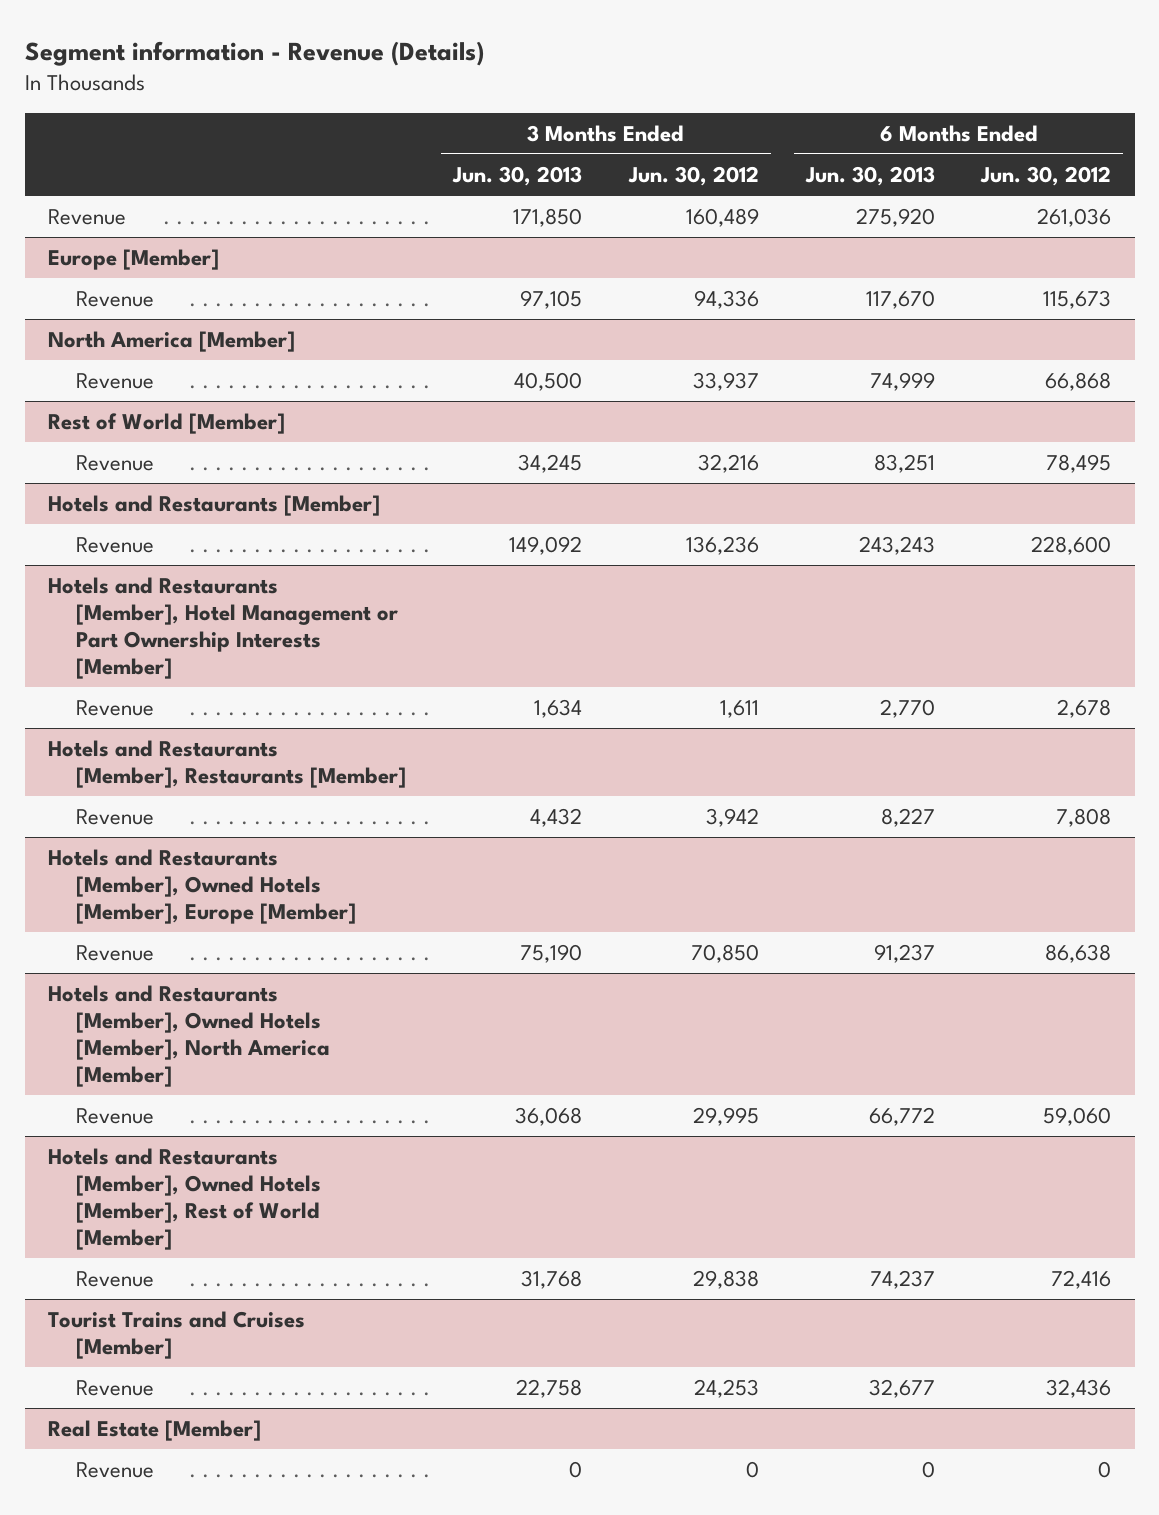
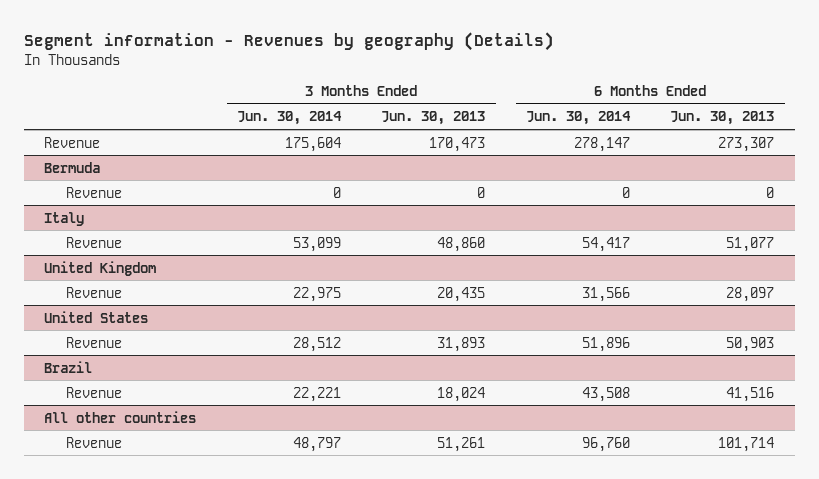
[24,40,484,66] Segment information - Revenue (Details) -> [24,31,555,51] Segment information - Revenues by geography (Details)
[627,165,759,186] Jun. 30, 2012 -> none
[980,165,1112,186] Jun. 30, 2012 -> none
none -> [236,111,342,126] Jun. 30, 2014
none -> [525,111,631,126] Jun. 30, 2014
[48,249,220,271] Europe [Member] -> none
[76,291,155,308] Revenue -> none
[48,331,296,353] North America [Member] -> none
[76,373,155,390] Revenue -> none
[48,413,286,435] Rest of World [Member] -> none
[76,455,155,472] Revenue -> none
[48,495,381,517] Hotels and Restaurants [Member] -> none
[76,537,155,554] Revenue -> none
[48,577,399,679] Hotels and Restaurants [Member], Hotel Management or Part Ownership Interests [Member] -> none
[76,700,155,717] Revenue -> none
[48,740,407,788] Hotels and Restaurants [Member], Restaurants [Member] -> none
[76,809,155,826] Revenue -> none
[48,849,357,924] Hotels and Restaurants [Member], Owned Hotels [Member], Europe [Member] -> none
[76,945,155,962] Revenue -> none
[48,985,331,1087] Hotels and Restaurants [Member], Owned Hotels [Member], North America [Member] -> none
[76,1108,155,1125] Revenue -> none
[48,1148,322,1250] Hotels and Restaurants [Member], Owned Hotels [Member], Rest of World [Member] -> none
[76,1271,155,1288] Revenue -> none
[48,1311,306,1359] Tourist Trains and Cruises [Member] -> none
[76,1380,155,1397] Revenue -> none
[48,1420,262,1442] Real Estate [Member] -> none
[513,208,583,228] 171,850 -> [429,136,486,152] 170,473
[855,208,935,228] 275,920 -> [718,136,775,152] 273,307
none -> [44,161,101,173] Bermuda
none -> [44,211,85,226] Italy
none -> [65,236,122,248] Revenue
none -> [44,260,157,276] United Kingdom
none -> [65,286,122,298] Revenue
none -> [44,310,149,323] United States
none -> [65,336,122,348] Revenue
none -> [44,360,93,373] Brazil
none -> [65,386,122,398] Revenue
none -> [44,410,197,423] All other countries
none -> [65,436,122,448] Revenue

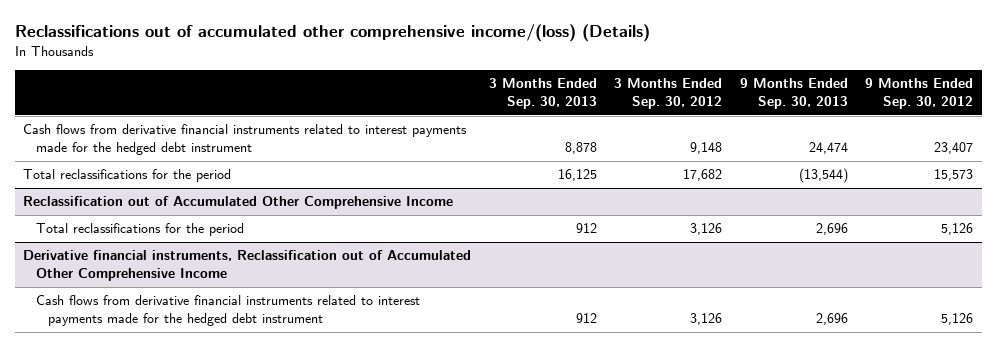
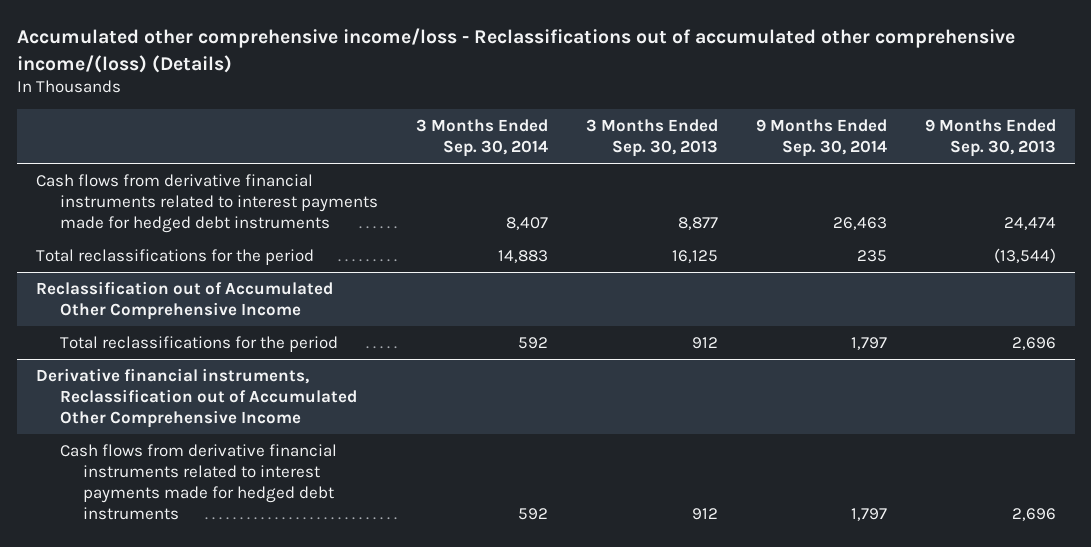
[14,23,650,42] Reclassifications out of accumulated other comprehensive income/(loss) (Details) -> [16,28,1015,73] Accumulated other comprehensive income/loss - Reclassifications out of accumulated other comprehensive income/(loss) (Details)
[614,78,723,110] 3 Months Ended Sep. 30, 2012 -> none
[865,78,974,110] 9 Months Ended Sep. 30, 2012 -> none
none -> [415,119,548,158] 3 Months Ended Sep. 30, 2014
none -> [755,119,887,158] 9 Months Ended Sep. 30, 2014
[23,124,468,156] Cash flows from derivative financial instruments related to interest payments made for the hedged debt instrument -> [35,173,378,234] Cash flows from derivative financial instruments related to interest payments made for hedged debt instruments
[564,142,597,155] 8,878 -> [677,217,718,231] 8,877
[35,295,420,327] Cash flows from derivative financial instruments related to interest payments made for the hedged debt instrument -> [59,443,337,521] Cash flows from derivative financial instruments related to interest payments made for hedged debt instruments

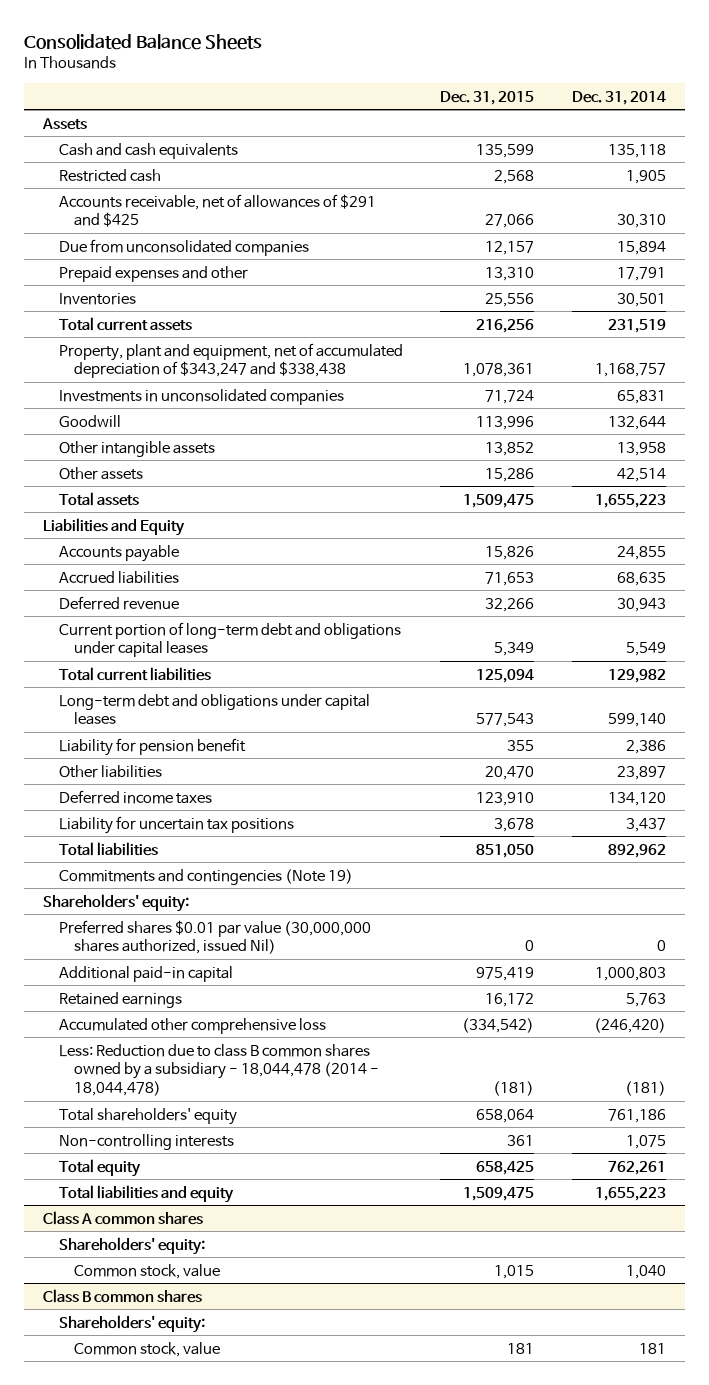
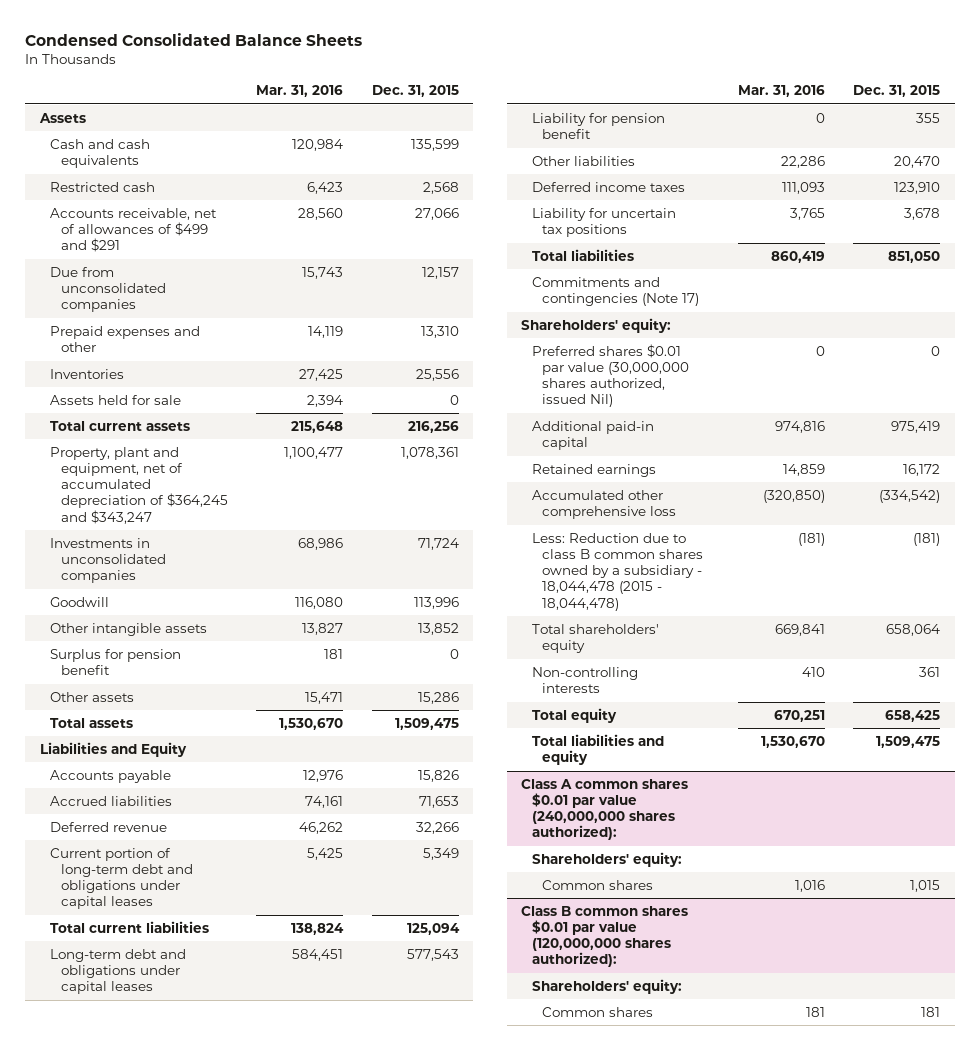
[24,33,263,50] Consolidated Balance Sheets -> [25,33,363,47] Condensed Consolidated Balance Sheets
[572,90,667,105] Dec. 31, 2014 -> none
none -> [256,85,344,98] Mar. 31, 2016
[58,193,376,228] Accounts receivable, net of allowances of $291 and $425 -> [50,207,218,253] Accounts receivable, net of allowances of $499 and $291
none -> [50,394,182,405] Assets held for sale
[58,342,403,379] Property, plant and equipment, net of accumulated depreciation of $343,247 and $338,438 -> [50,446,228,524] Property, plant and equipment, net of accumulated depreciation of $364,245 and $343,247
none -> [50,648,182,676] Surplus for pension benefit
[58,868,353,885] Commitments and contingencies (Note 19) -> [531,276,700,307] Commitments and contingencies (Note 17)
[58,1043,380,1097] Less: Reduction due to class B common shares owned by a subsidiary - 18,044,478 (2014 - 18,044,478) -> [531,532,704,611] Less: Reduction due to class B common shares owned by a subsidiary - 18,044,478 (2015 - 18,044,478)
[43,1210,204,1225] Class A common shares -> [520,778,688,841] Class A common shares $0.01 par value (240,000,000 shares authorized):
[74,1263,221,1279] Common stock, value -> [542,879,654,890] Common shares
[43,1288,203,1303] Class B common shares -> [520,905,688,968] Class B common shares $0.01 par value (120,000,000 shares authorized):
[74,1341,221,1357] Common stock, value -> [542,1006,654,1017] Common shares

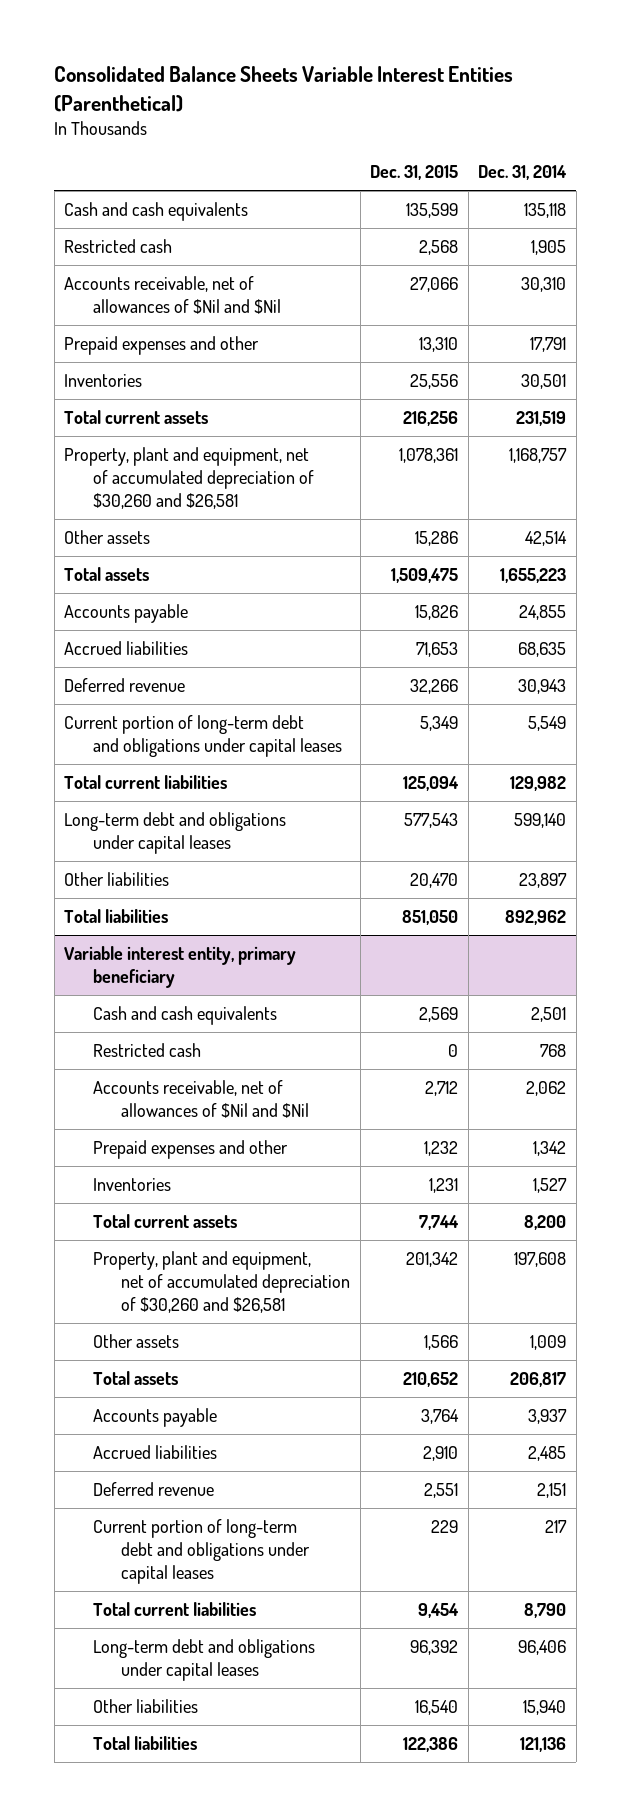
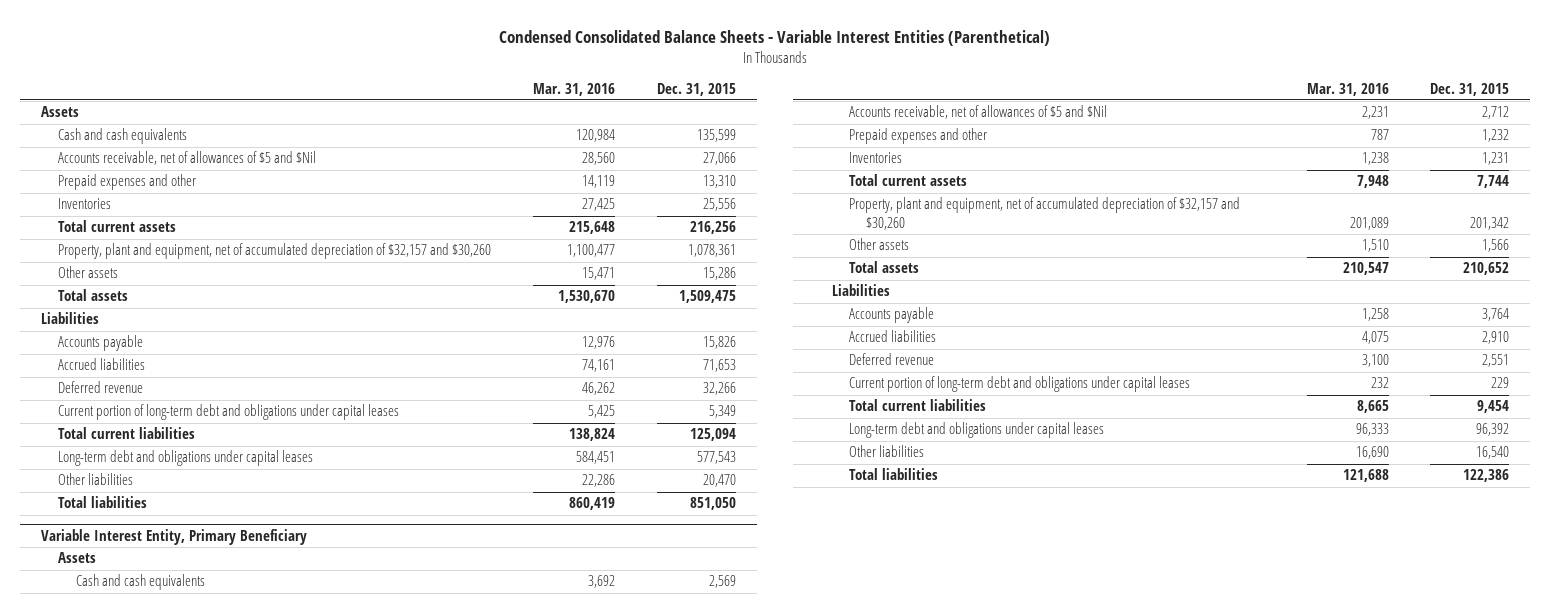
[54,66,514,112] Consolidated Balance Sheets Variable Interest Entities (Parenthetical) -> [499,29,1051,46] Condensed Consolidated Balance Sheets - Variable Interest Entities (Parenthetical)
[478,165,568,181] Dec. 31, 2014 -> none
none -> [533,82,616,96] Mar. 31, 2016
none -> [41,106,80,118] Assets
[64,238,173,253] Restricted cash -> none
[64,275,281,315] Accounts receivable, net of allowances of $Nil and $Nil -> [58,151,317,166] Accounts receivable, net of allowances of $5 and $Nil
[64,446,314,510] Property, plant and equipment, net of accumulated depreciation of $30,260 and $26,581 -> [58,243,492,260] Property, plant and equipment, net of accumulated depreciation of $32,157 and $30,260
none -> [41,312,100,325] Liabilities
[64,945,297,989] Variable interest entity, primary beneficiary -> [41,528,308,545] Variable Interest Entity, Primary Beneficiary
none -> [58,552,97,564] Assets
[92,1042,201,1057] Restricted cash -> none
[92,1079,310,1119] Accounts receivable, net of allowances of $Nil and $Nil -> [848,105,1107,120] Accounts receivable, net of allowances of $5 and $Nil
[92,1250,351,1314] Property, plant and equipment, net of accumulated depreciation of $30,260 and $26,581 -> [848,197,1240,231] Property, plant and equipment, net of accumulated depreciation of $32,157 and $30,260
none -> [831,284,890,297] Liabilities

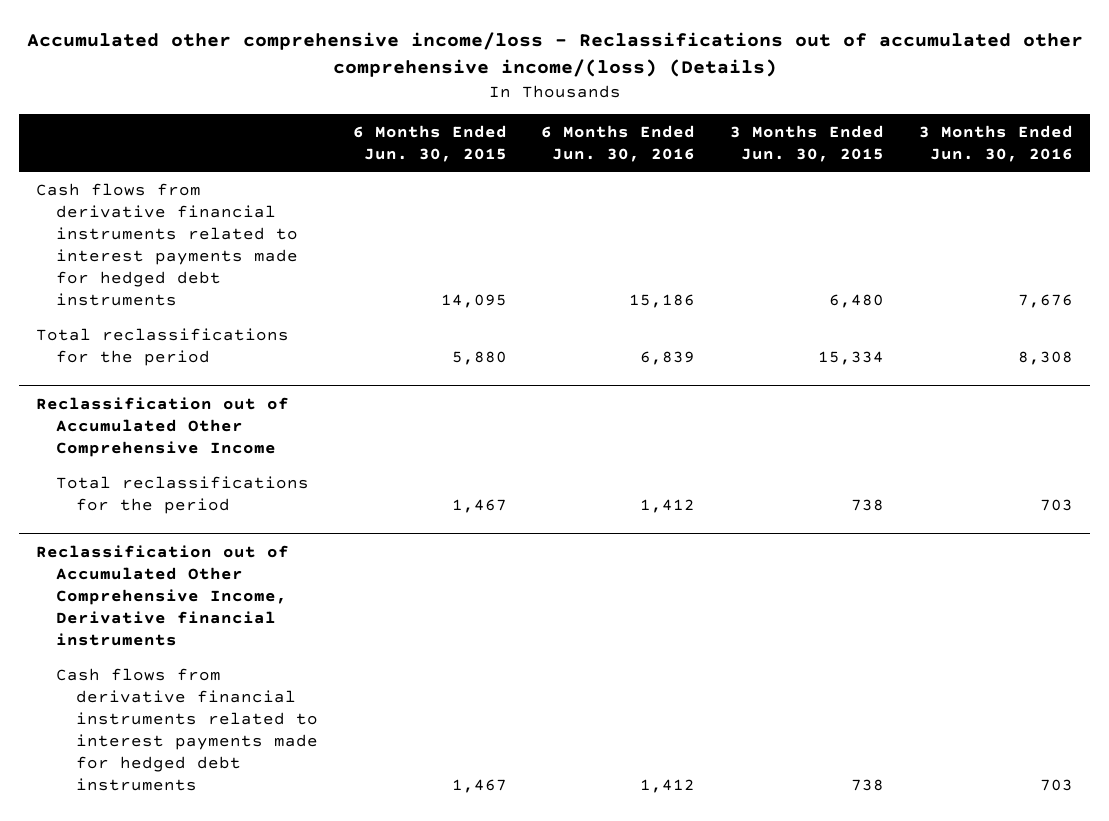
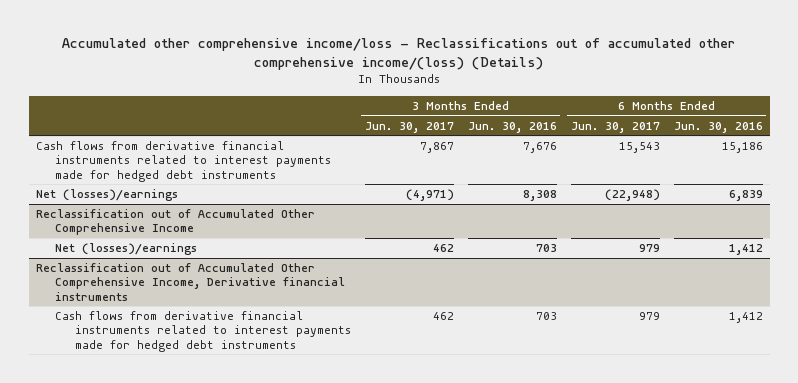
[352,124,507,162] 6 Months Ended Jun. 30, 2015 -> none
[730,124,885,162] 3 Months Ended Jun. 30, 2015 -> none
none -> [364,121,454,133] Jun. 30, 2017
none -> [570,121,660,133] Jun. 30, 2017
[36,327,290,366] Total reclassifications for the period -> [35,189,178,202] Net (losses)/earnings
[56,475,310,514] Total reclassifications for the period -> [55,243,198,256] Net (losses)/earnings

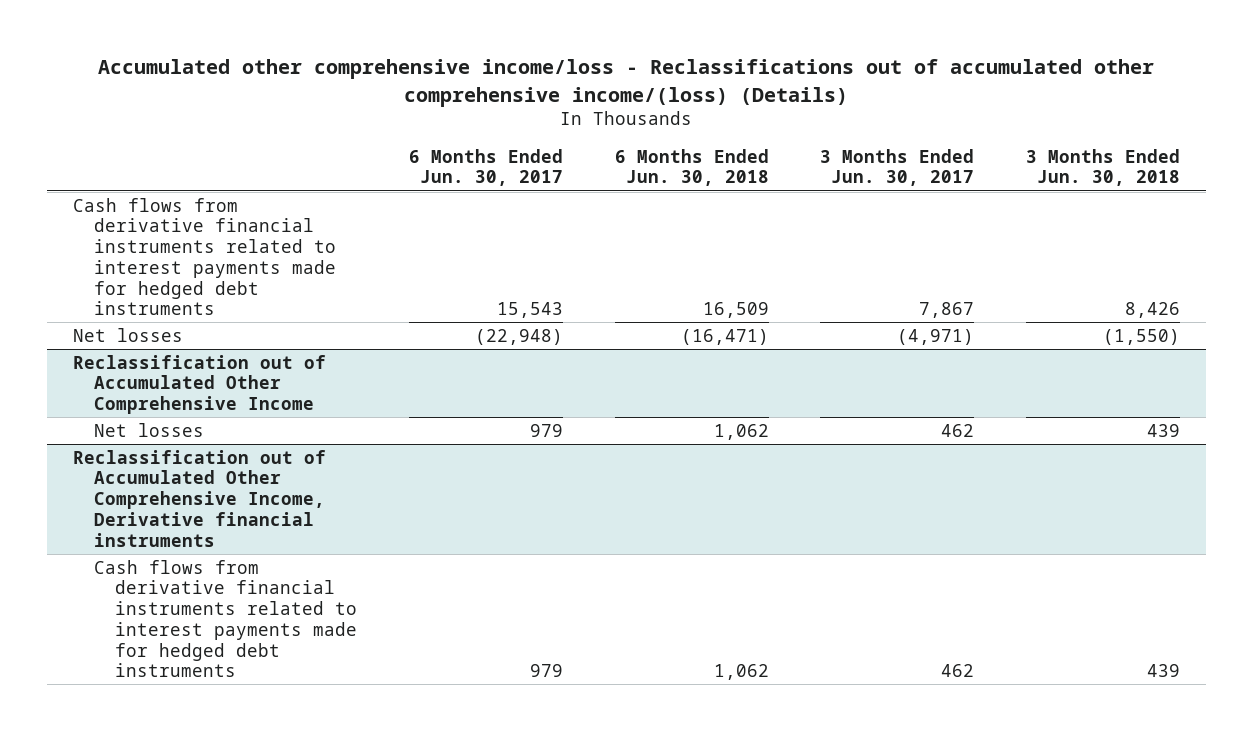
[467,121,557,133] Jun. 30, 2016 -> none
[673,121,763,133] Jun. 30, 2016 -> none
none -> [614,148,769,187] 6 Months Ended Jun. 30, 2018
none -> [1025,148,1180,187] 3 Months Ended Jun. 30, 2018
[35,189,178,202] Net (losses)/earnings -> [72,327,183,342] Net losses
[55,243,198,256] Net (losses)/earnings -> [94,422,205,437] Net losses

